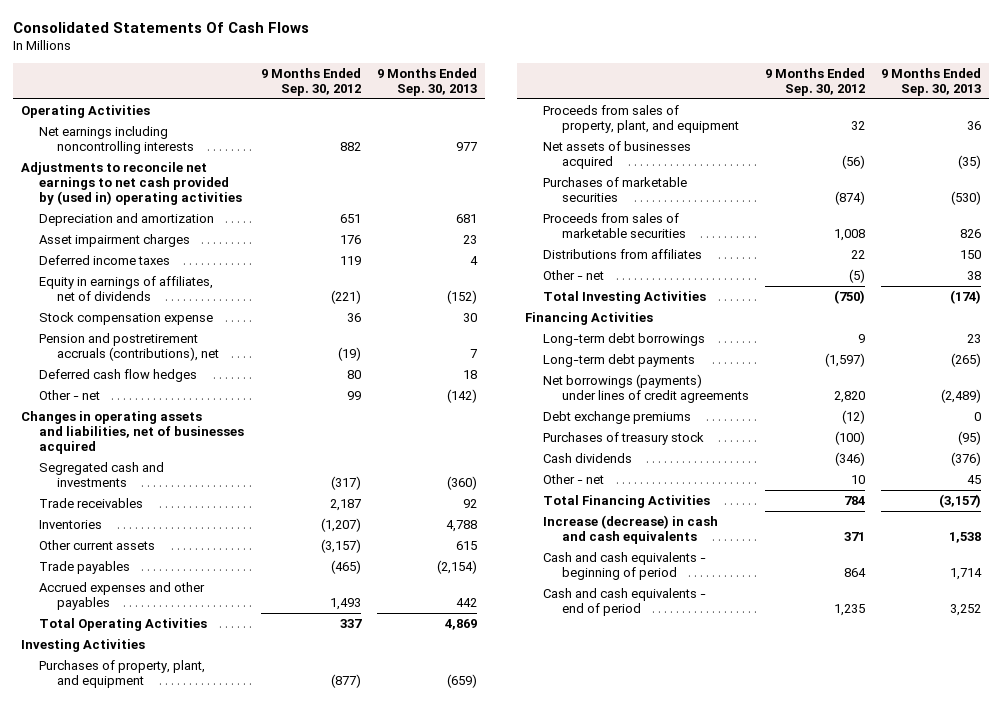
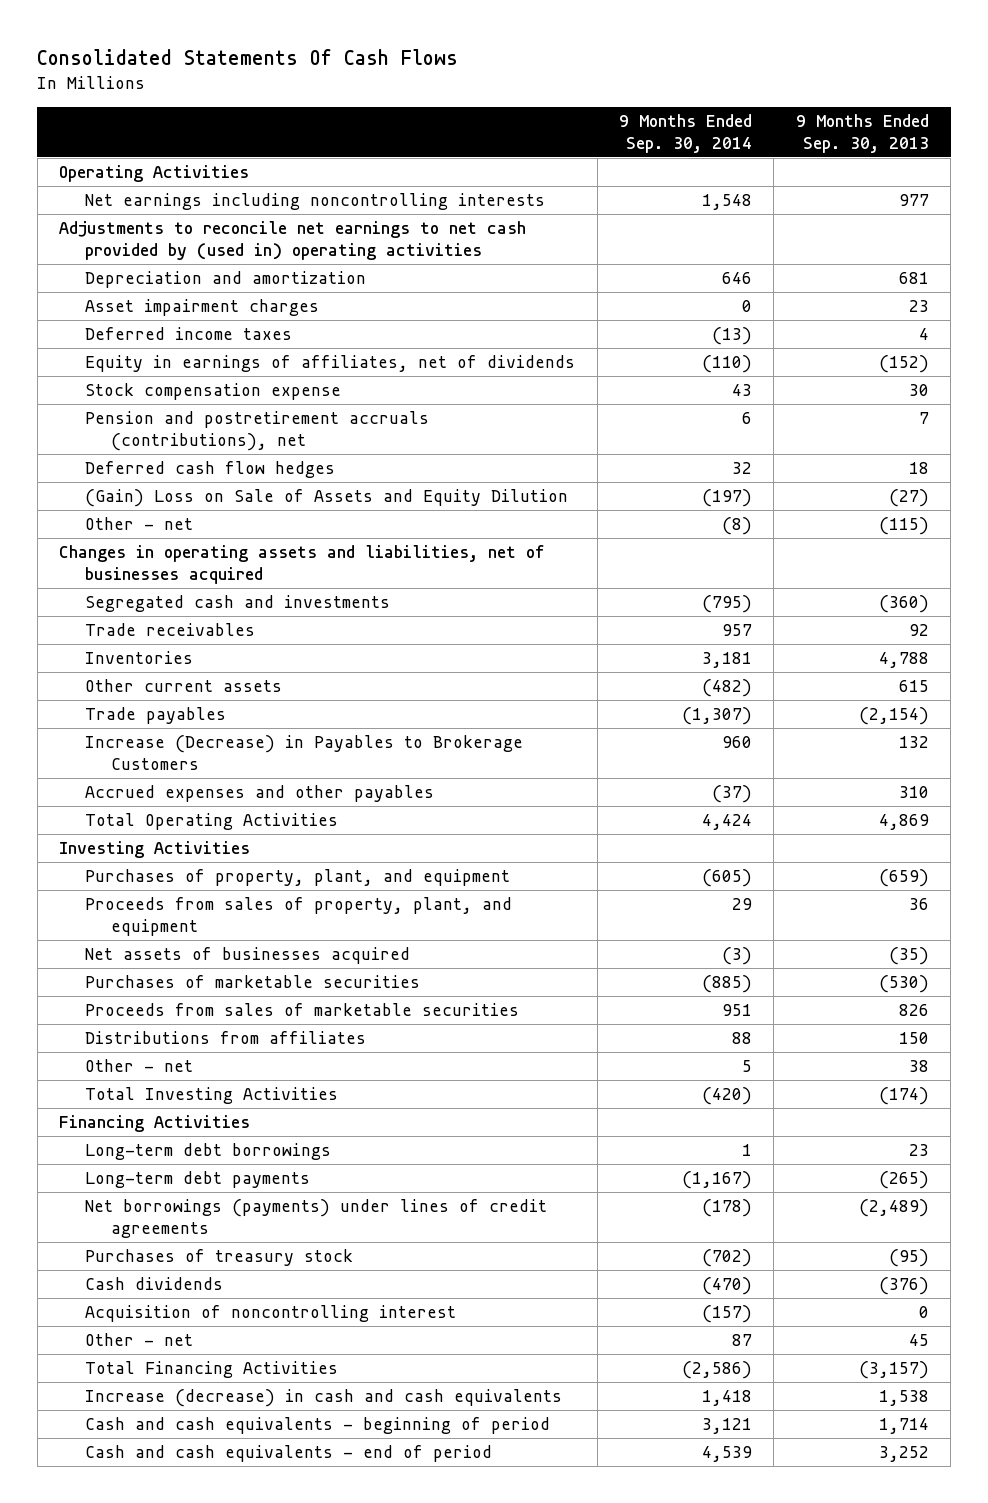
[260,67,361,96] 9 Months Ended Sep. 30, 2012 -> none
none -> [619,113,753,153] 9 Months Ended Sep. 30, 2014
none -> [85,489,569,508] (Gain) Loss on Sale of Assets and Equity Dilution
[446,389,477,404] (142) -> [878,517,929,536] (115)
none -> [85,735,524,771] Increase (Decrease) in Payables to Brokerage Customers
[455,598,477,608] 442 -> [898,786,929,799] 310
[543,411,692,425] Debt exchange premiums -> none
none -> [85,1305,457,1323] Acquisition of noncontrolling interest

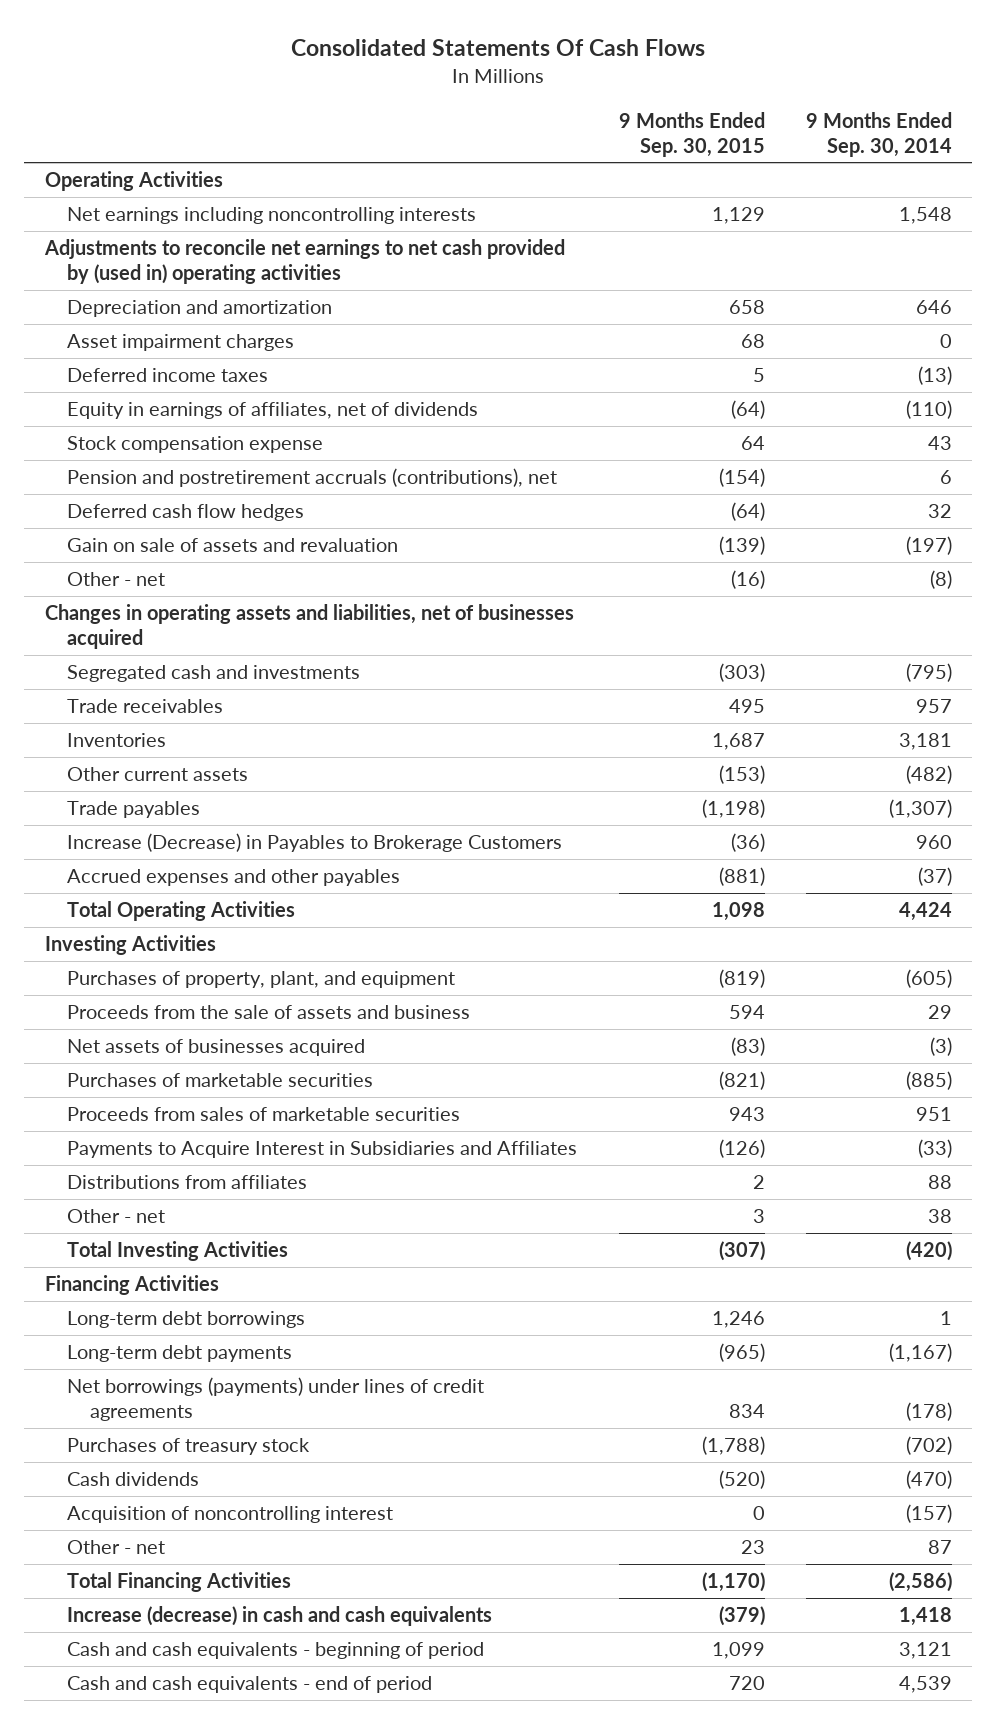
[795,113,929,153] 9 Months Ended Sep. 30, 2013 -> none
none -> [618,111,765,157] 9 Months Ended Sep. 30, 2015
[85,489,569,508] (Gain) Loss on Sale of Assets and Equity Dilution -> [67,538,399,553] Gain on sale of assets and revaluation
[85,897,513,937] Proceeds from sales of property, plant, and equipment -> none
none -> [67,1005,471,1020] Proceeds from the sale of assets and business
none -> [67,1141,578,1159] Payments to Acquire Interest in Subsidiaries and Affiliates
[742,1060,753,1073] 5 -> [927,1209,952,1224] 38

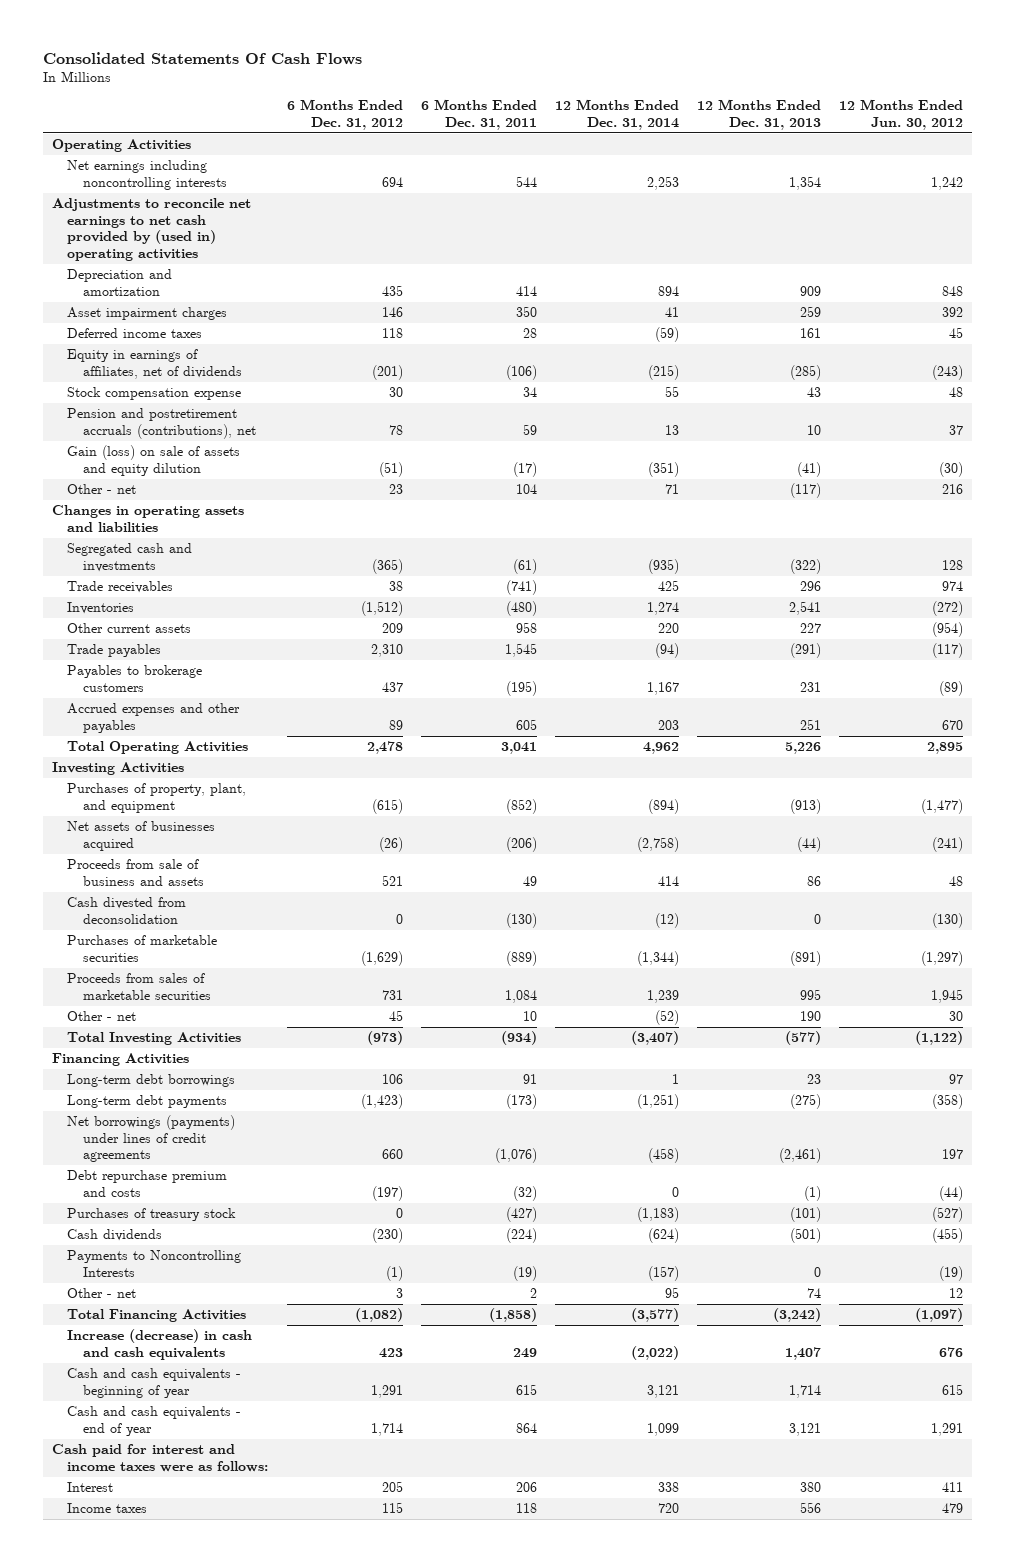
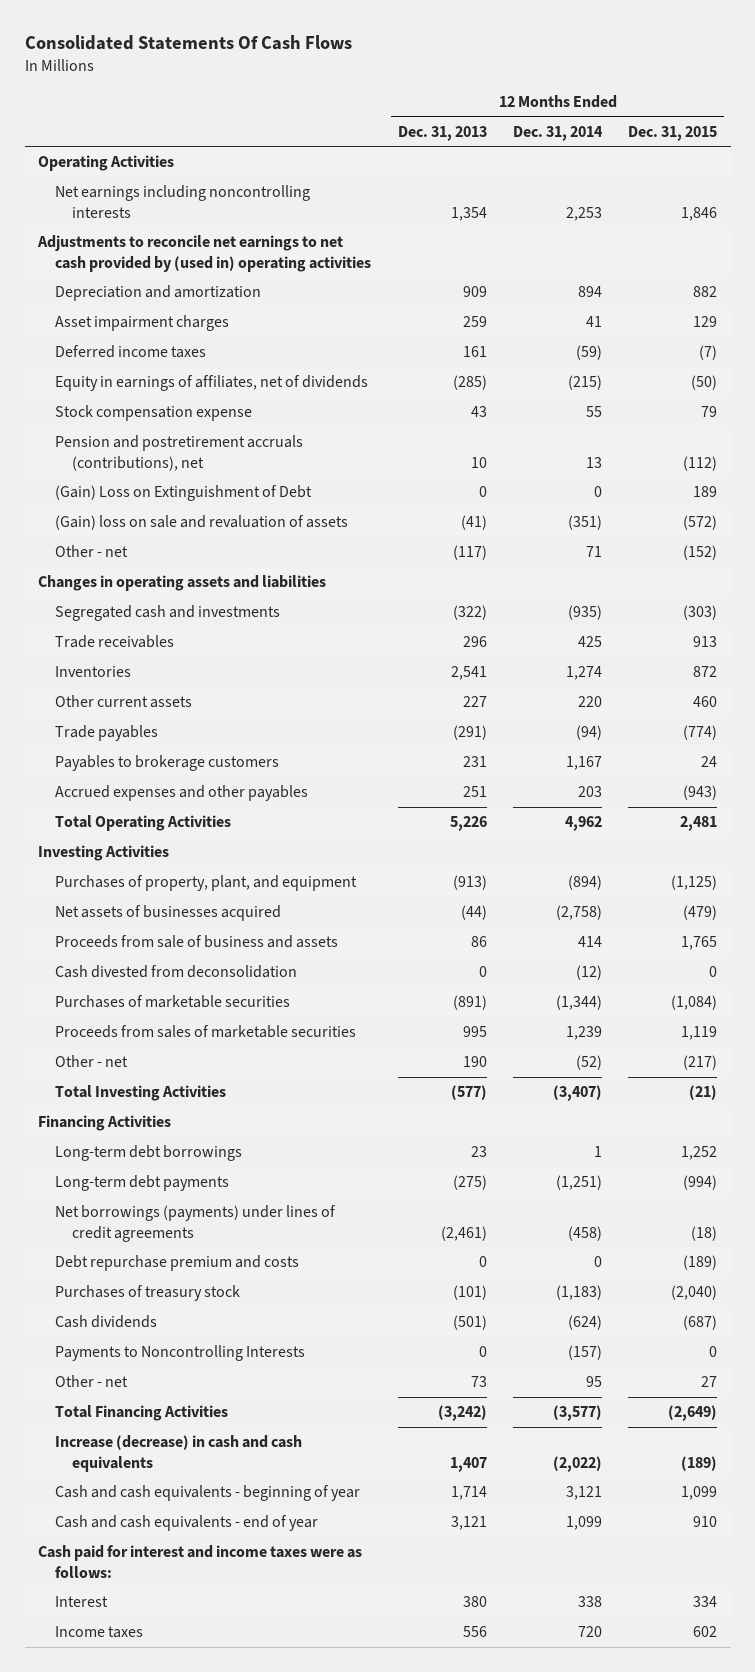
[286,99,403,130] 6 Months Ended Dec. 31, 2012 -> none
[420,99,537,130] 6 Months Ended Dec. 31, 2011 -> none
[838,99,963,130] 12 Months Ended Jun. 30, 2012 -> none
none -> [628,125,718,141] Dec. 31, 2015
none -> [55,485,313,502] (Gain) Loss on Extinguishment of Debt
[67,445,241,476] Gain (loss) on sale of assets and equity dilution -> [55,515,349,531] (Gain) loss on sale and revaluation of assets
[803,1185,821,1201] (1) -> [478,1256,487,1268] 0
[806,1288,821,1299] 74 -> [470,1376,487,1388] 73

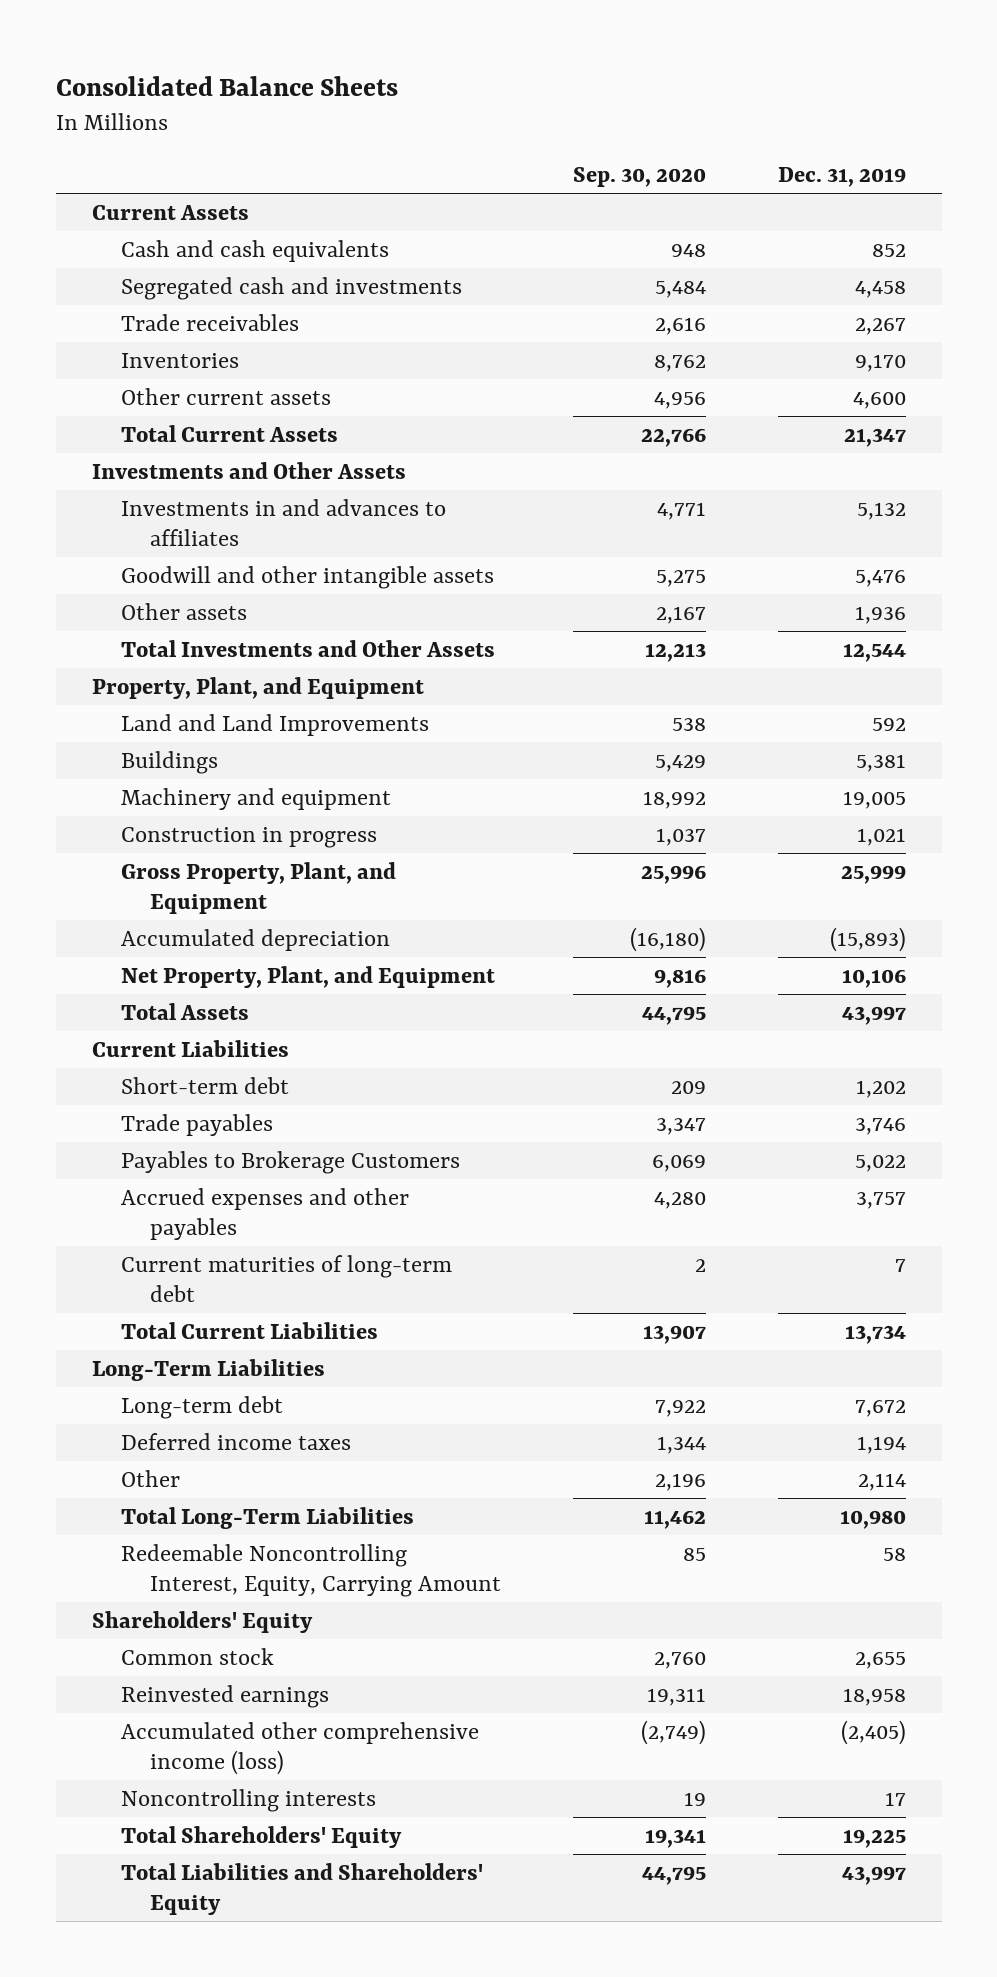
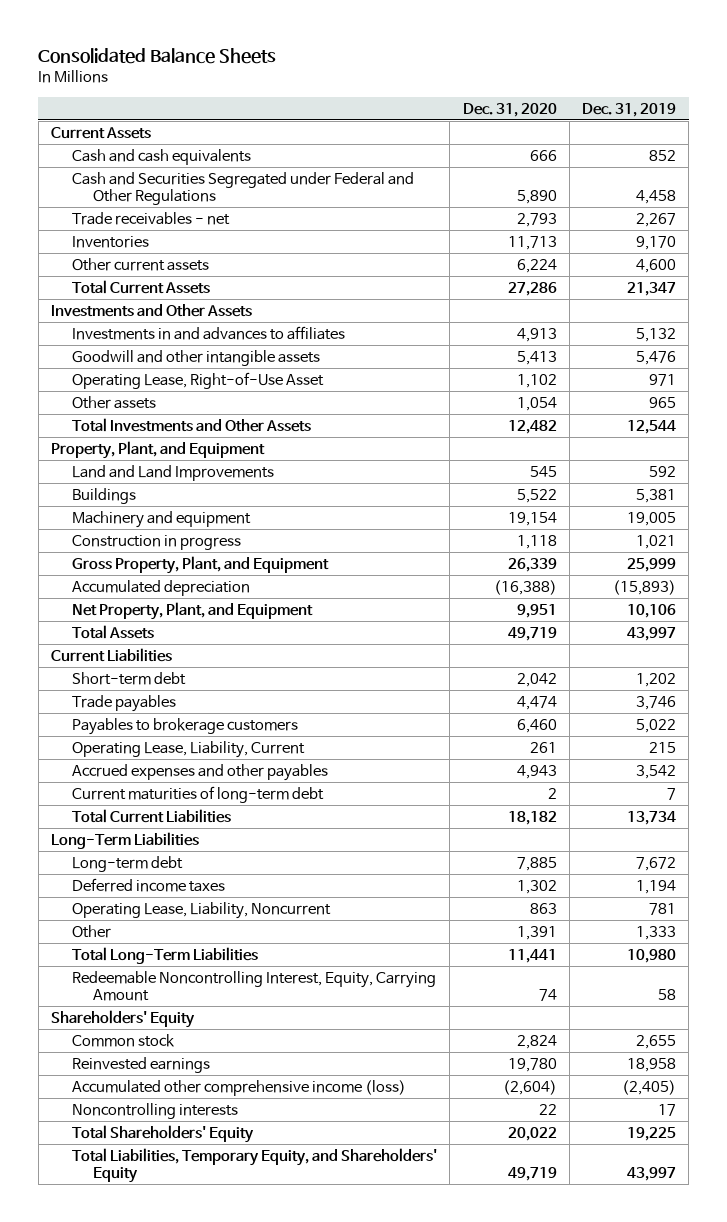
[572,167,706,188] Sep. 30, 2020 -> none
none -> [462,102,557,117] Dec. 31, 2020
[120,276,462,300] Segregated cash and investments -> [72,171,415,205] Cash and Securities Segregated under Federal and Other Regulations
[120,313,299,331] Trade receivables -> [72,211,231,225] Trade receivables - net
none -> [72,371,325,389] Operating Lease, Right-of-Use Asset
[854,605,906,624] 1,936 -> [649,396,677,408] 965
[120,1150,460,1174] Payables to Brokerage Customers -> [72,717,299,735] Payables to brokerage customers
none -> [72,740,306,758] Operating Lease, Liability, Current
[855,1191,906,1209] 3,757 -> [636,764,677,779] 3,542
none -> [72,901,332,919] Operating Lease, Liability, Noncurrent
[857,1472,906,1491] 2,114 -> [636,925,677,940] 1,333
[120,1862,483,1915] Total Liabilities and Shareholders' Equity -> [72,1147,438,1183] Total Liabilities, Temporary Equity, and Shareholders' Equity

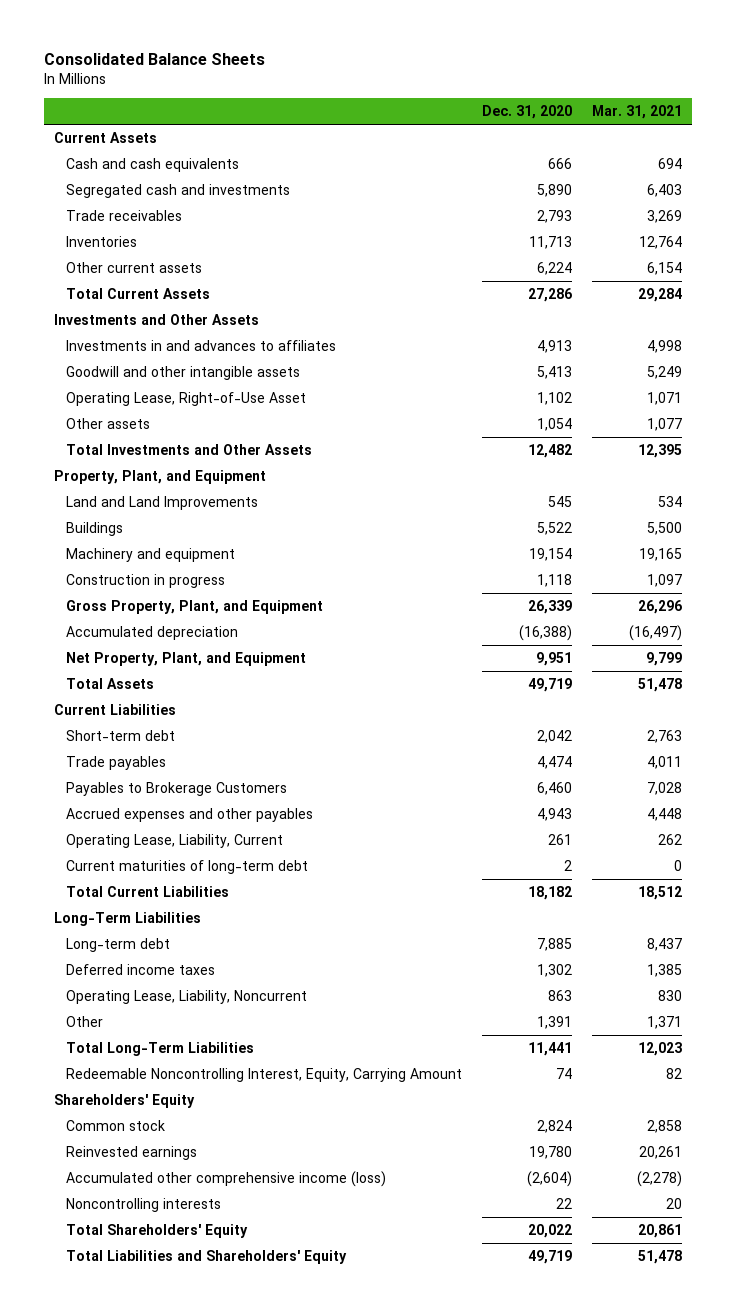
[582,102,677,117] Dec. 31, 2019 -> none
none -> [591,105,682,120] Mar. 31, 2021
[72,171,415,205] Cash and Securities Segregated under Federal and Other Regulations -> [66,183,291,198] Segregated cash and investments
[72,211,231,225] Trade receivables - net -> [66,209,183,221] Trade receivables
[72,717,299,735] Payables to brokerage customers -> [66,781,288,796] Payables to Brokerage Customers
[72,740,306,758] Operating Lease, Liability, Current -> [66,833,284,848] Operating Lease, Liability, Current
[72,1147,438,1183] Total Liabilities, Temporary Equity, and Shareholders' Equity -> [66,1249,348,1264] Total Liabilities and Shareholders' Equity

